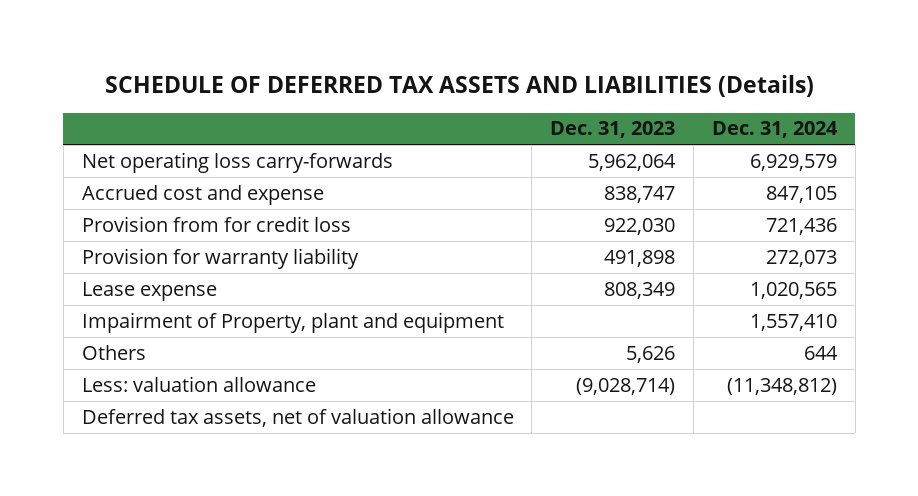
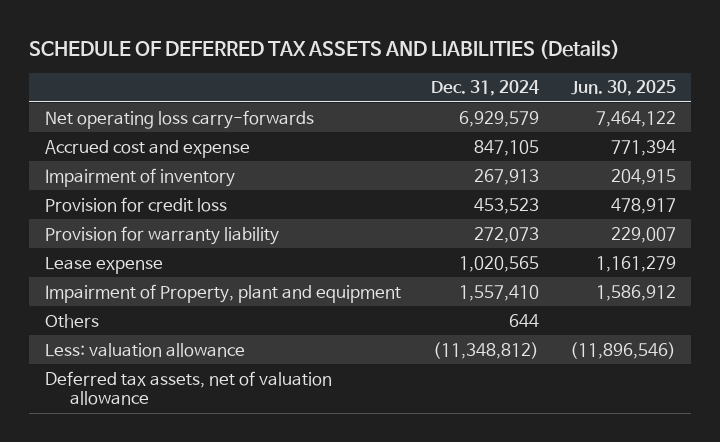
[550,121,676,139] Dec. 31, 2023 -> none
none -> [570,80,676,97] Jun. 30, 2025
none -> [44,167,235,187] Impairment of inventory
[81,215,351,232] Provision from for credit loss -> [44,196,227,212] Provision for credit loss
[765,217,837,235] 721,436 -> [474,197,540,214] 453,523

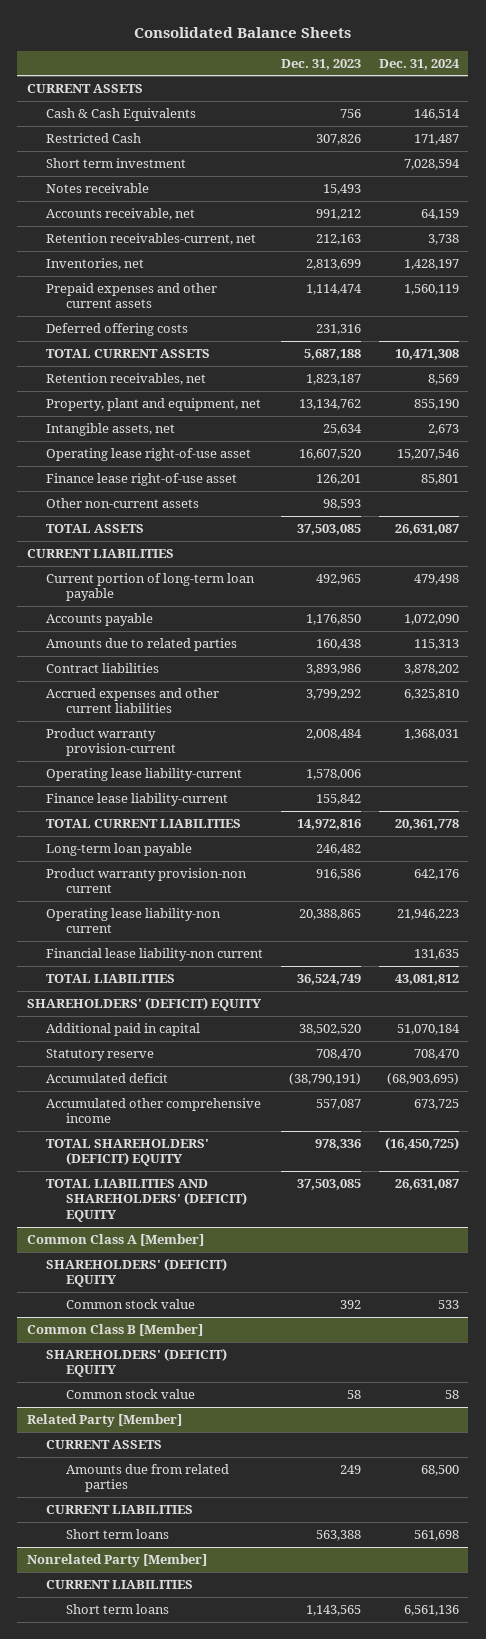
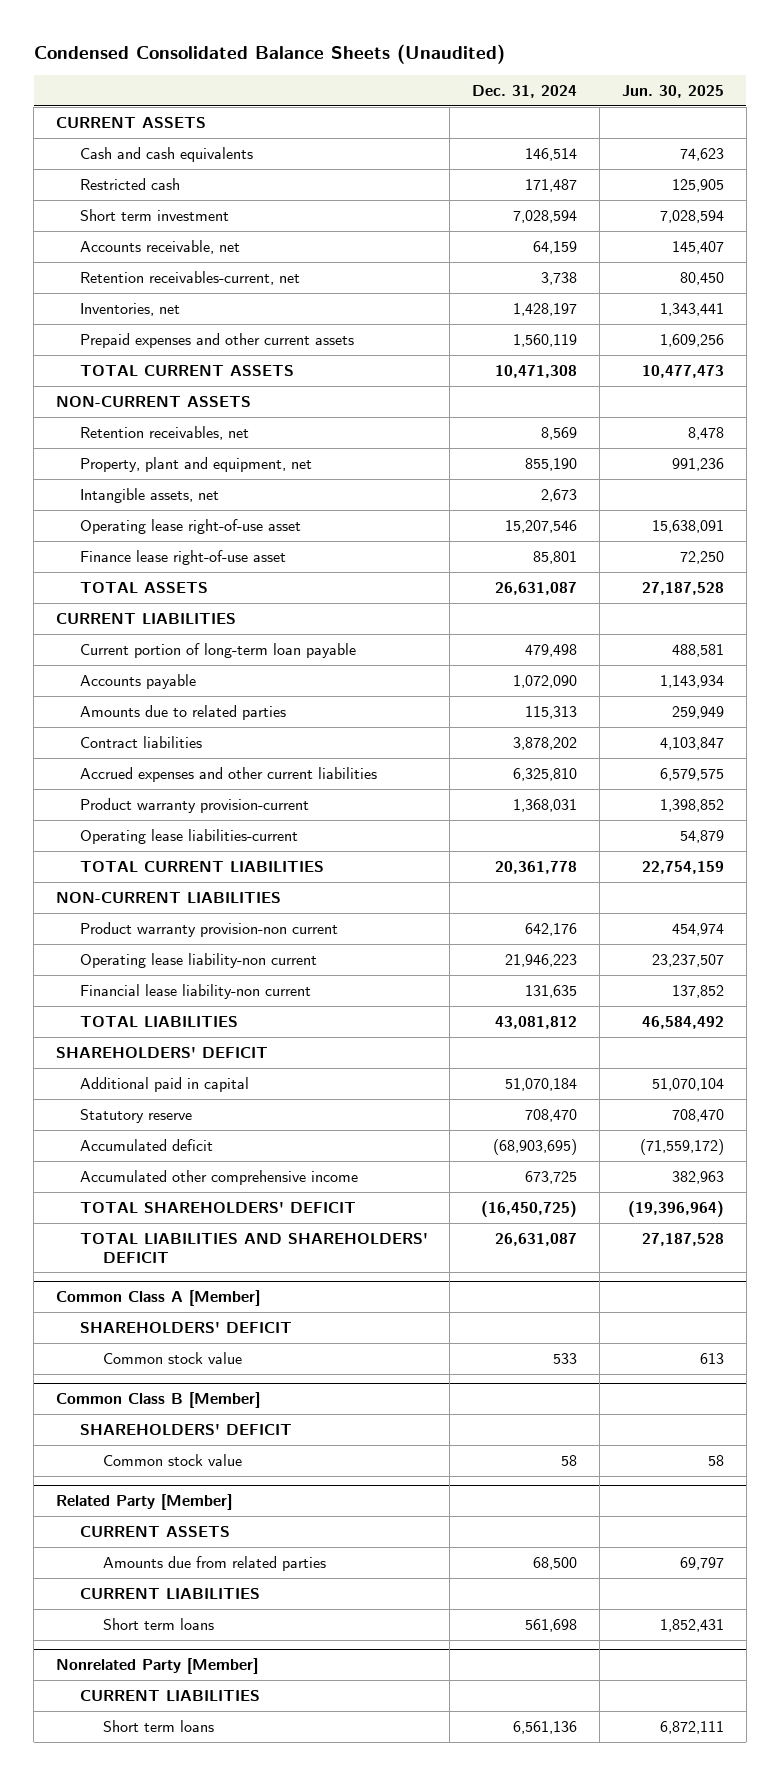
[133,26,351,38] Consolidated Balance Sheets -> [33,44,505,65] Condensed Consolidated Balance Sheets (Unaudited)
[281,58,362,70] Dec. 31, 2023 -> none
none -> [622,85,725,99] Jun. 30, 2025
[46,108,197,122] Cash & Cash Equivalents -> [79,147,253,163] Cash and cash equivalents
[46,133,142,144] Restricted Cash -> [79,178,180,191] Restricted cash
[46,183,150,194] Notes receivable -> none
[46,323,189,337] Deferred offering costs -> none
none -> [56,396,252,408] NON-CURRENT ASSETS
[46,498,200,509] Other non-current assets -> none
[46,793,229,807] Finance lease liability-current -> none
[46,768,243,782] Operating lease liability-current -> [79,829,298,845] Operating lease liabilities-current
[46,843,193,857] Long-term loan payable -> none
none -> [56,892,282,904] NON-CURRENT LIABILITIES
[26,997,262,1012] SHAREHOLDERS' (DEFICIT) EQUITY -> [56,1047,269,1059] SHAREHOLDERS' DEFICIT
[46,1139,210,1167] TOTAL SHAREHOLDERS' (DEFICIT) EQUITY -> [79,1202,356,1214] TOTAL SHAREHOLDERS' DEFICIT
[46,1179,247,1222] TOTAL LIABILITIES AND SHAREHOLDERS' (DEFICIT) EQUITY -> [79,1233,428,1263] TOTAL LIABILITIES AND SHAREHOLDERS' DEFICIT
[46,1258,228,1288] SHAREHOLDERS' (DEFICIT) EQUITY -> [79,1322,292,1334] SHAREHOLDERS' DEFICIT
[46,1348,228,1378] SHAREHOLDERS' (DEFICIT) EQUITY -> [79,1424,292,1436] SHAREHOLDERS' DEFICIT

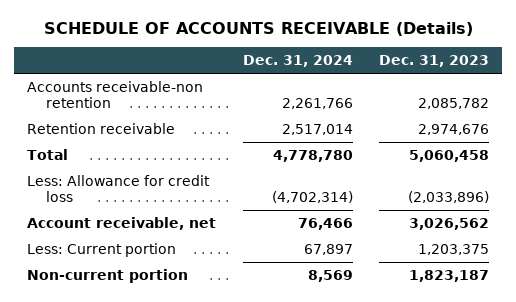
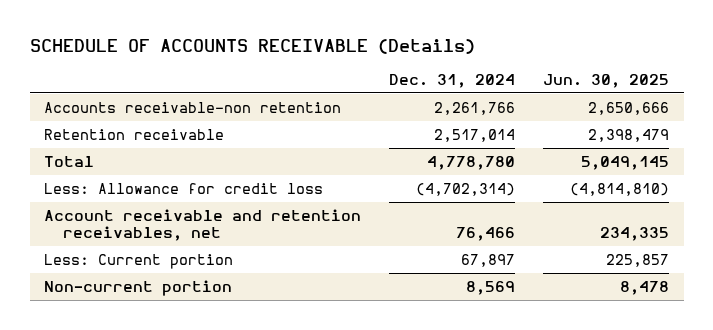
[379,55,490,68] Dec. 31, 2023 -> none
none -> [543,73,670,88] Jun. 30, 2025
[26,216,216,230] Account receivable, net -> [43,208,361,241] Account receivable and retention receivables, net

